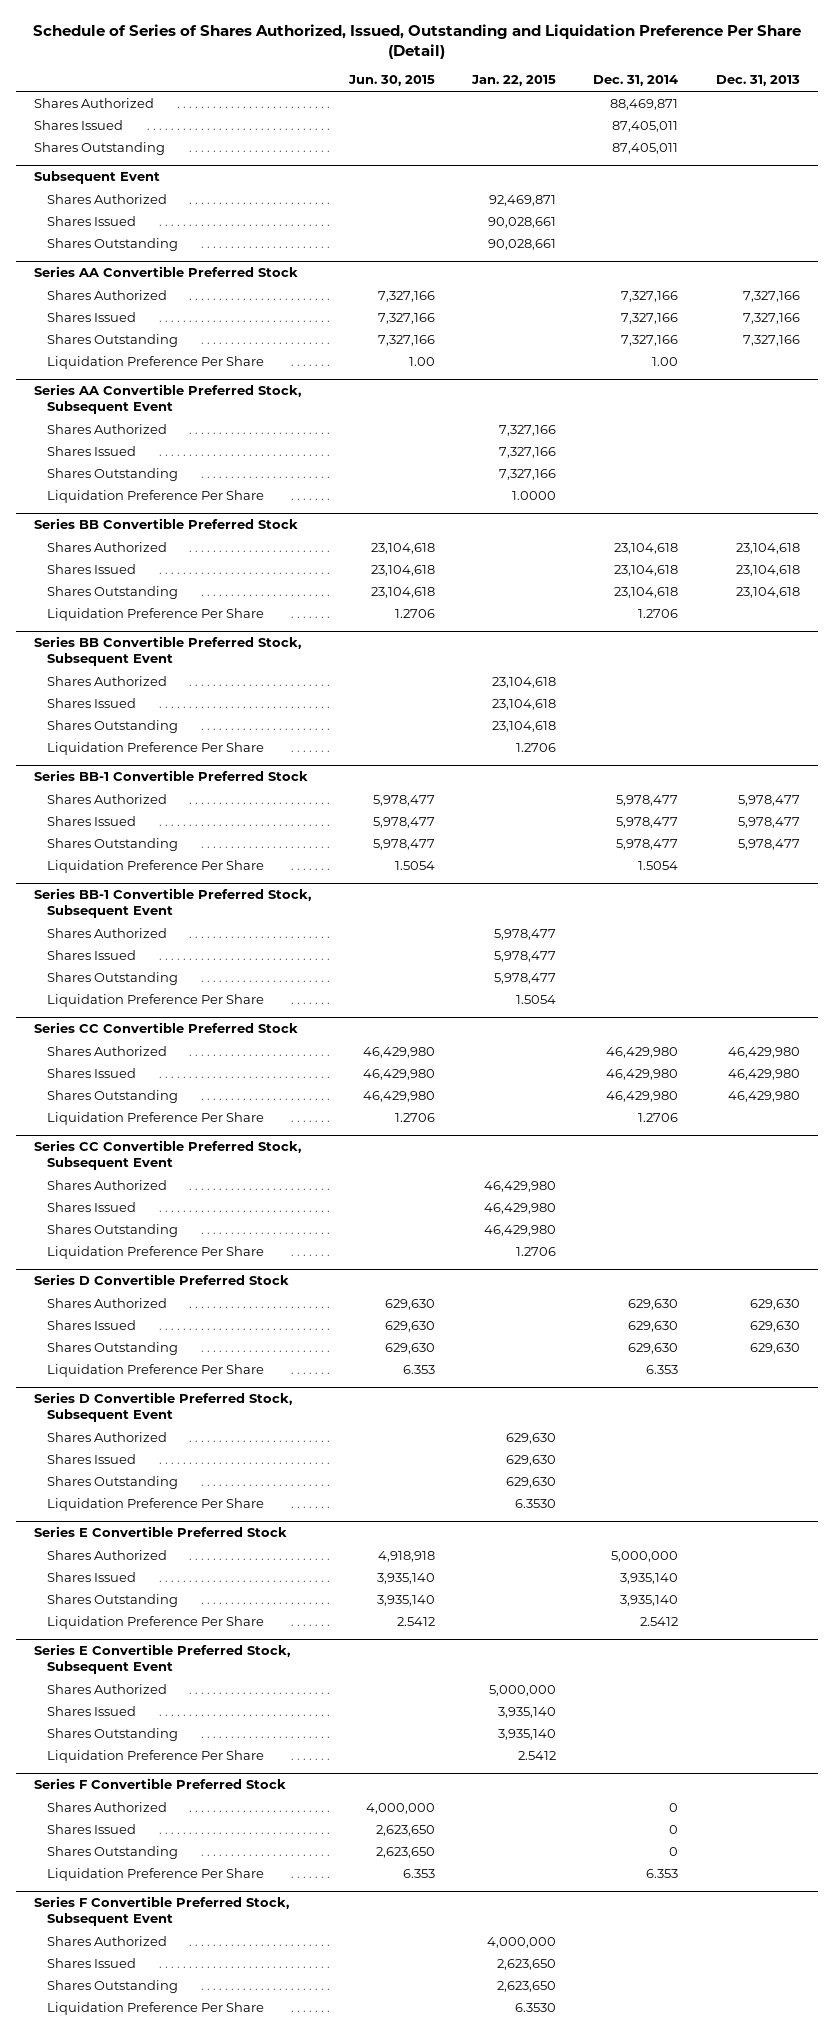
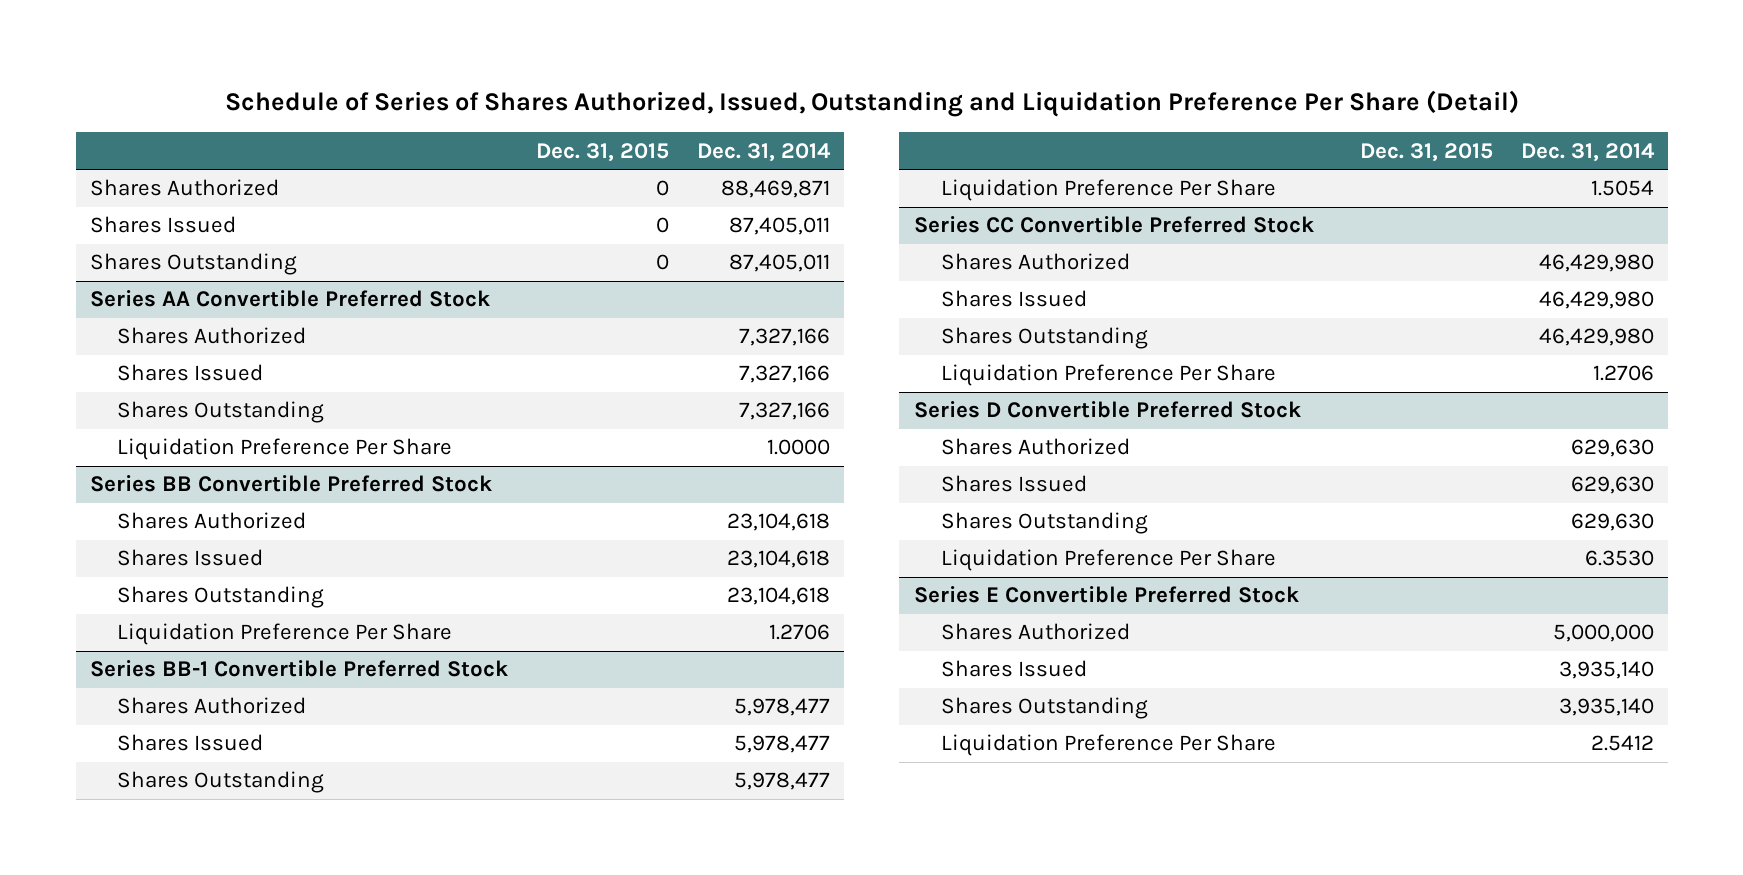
[347,75,435,87] Jun. 30, 2015 -> none
[470,75,556,87] Jan. 22, 2015 -> none
[715,75,800,87] Dec. 31, 2013 -> none
none -> [535,142,669,162] Dec. 31, 2015
[34,171,161,185] Subsequent Event -> none
[46,193,167,204] Shares Authorized -> none
[46,215,136,226] Shares Issued -> none
[46,237,178,251] Shares Outstanding -> none
[34,384,302,415] Series AA Convertible Preferred Stock, Subsequent Event -> none
[46,423,167,434] Shares Authorized -> none
[46,445,136,456] Shares Issued -> none
[46,467,178,481] Shares Outstanding -> none
[46,489,264,503] Liquidation Preference Per Share -> none
[652,356,679,366] 1.00 -> [766,439,830,456] 1.0000
[34,636,302,667] Series BB Convertible Preferred Stock, Subsequent Event -> none
[46,675,167,686] Shares Authorized -> none
[46,697,136,708] Shares Issued -> none
[46,719,178,733] Shares Outstanding -> none
[46,741,264,755] Liquidation Preference Per Share -> none
[34,888,312,919] Series BB-1 Convertible Preferred Stock, Subsequent Event -> none
[46,927,167,938] Shares Authorized -> none
[46,949,136,960] Shares Issued -> none
[46,971,178,985] Shares Outstanding -> none
[46,993,264,1007] Liquidation Preference Per Share -> none
[34,1140,302,1171] Series CC Convertible Preferred Stock, Subsequent Event -> none
[46,1179,167,1190] Shares Authorized -> none
[46,1201,136,1212] Shares Issued -> none
[46,1223,178,1237] Shares Outstanding -> none
[46,1245,264,1259] Liquidation Preference Per Share -> none
[34,1392,293,1423] Series D Convertible Preferred Stock, Subsequent Event -> none
[46,1431,167,1442] Shares Authorized -> none
[46,1453,136,1464] Shares Issued -> none
[46,1475,178,1489] Shares Outstanding -> none
[46,1497,264,1511] Liquidation Preference Per Share -> none
[646,1364,679,1374] 6.353 -> [1584,550,1654,567] 6.3530
[34,1644,291,1675] Series E Convertible Preferred Stock, Subsequent Event -> none
[46,1683,167,1694] Shares Authorized -> none
[46,1705,136,1716] Shares Issued -> none
[46,1727,178,1741] Shares Outstanding -> none
[46,1749,264,1763] Liquidation Preference Per Share -> none
[34,1778,287,1790] Series F Convertible Preferred Stock -> none
[46,1801,167,1812] Shares Authorized -> none
[46,1823,136,1834] Shares Issued -> none
[46,1845,178,1859] Shares Outstanding -> none
[46,1867,264,1881] Liquidation Preference Per Share -> none
[34,1896,290,1927] Series F Convertible Preferred Stock, Subsequent Event -> none
[46,1935,167,1946] Shares Authorized -> none
[46,1957,136,1968] Shares Issued -> none
[46,1979,178,1993] Shares Outstanding -> none
[46,2001,264,2015] Liquidation Preference Per Share -> none

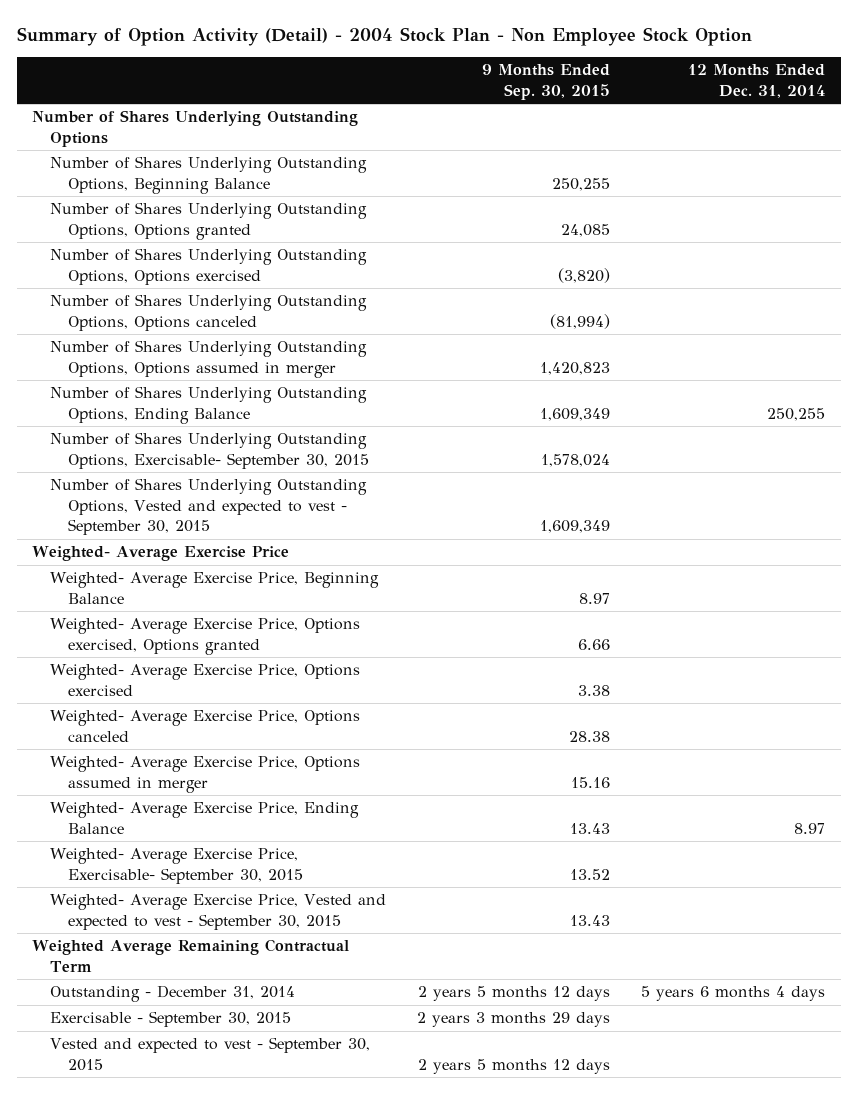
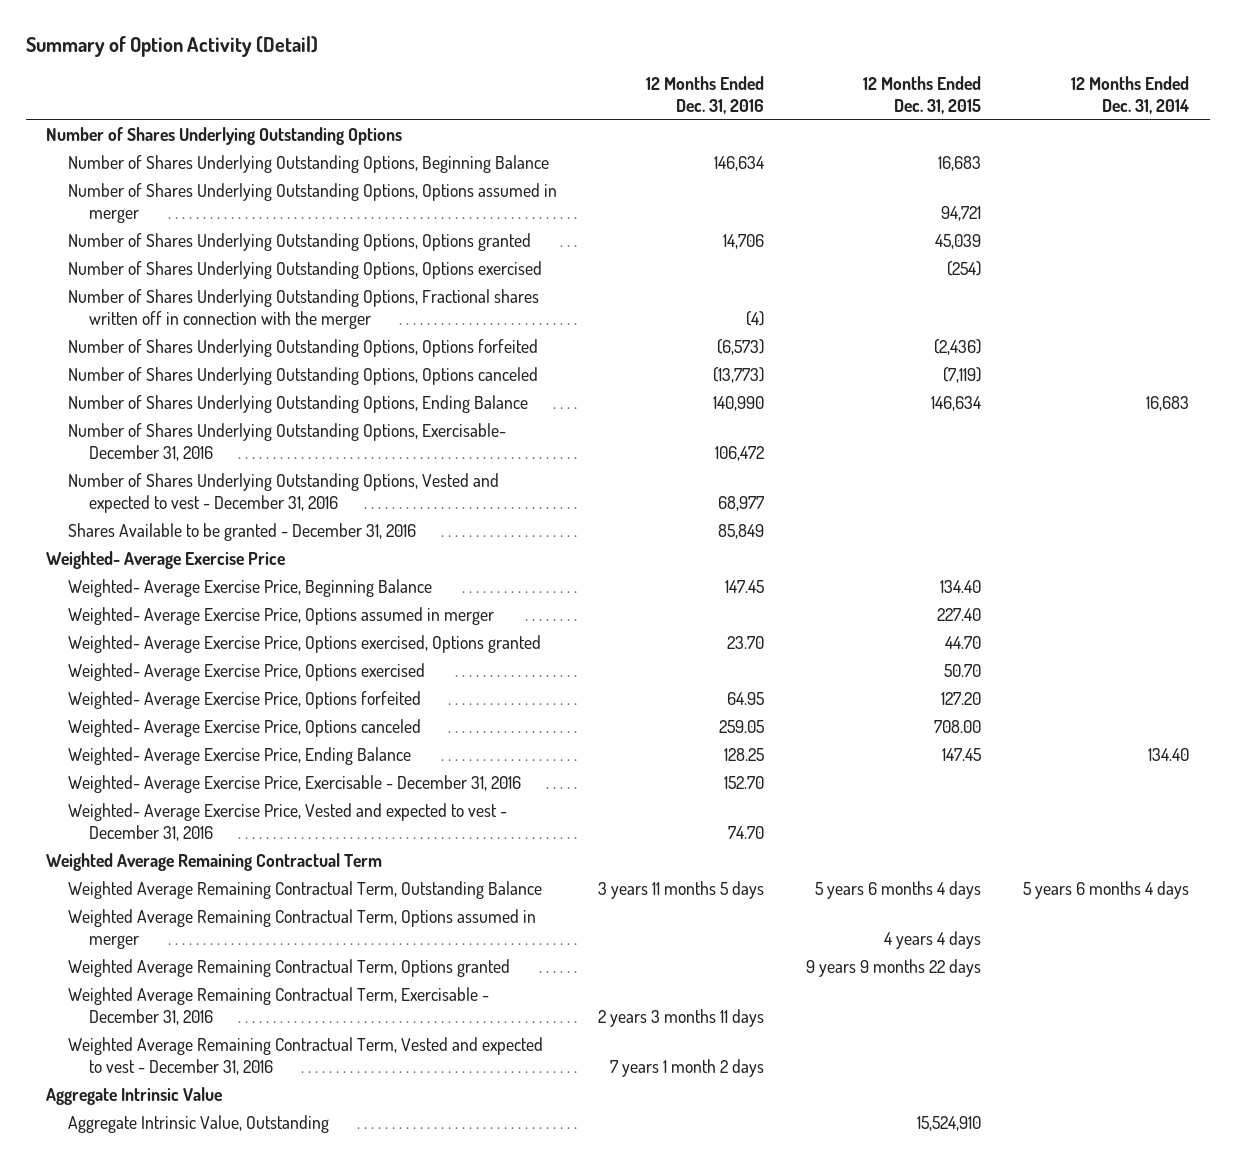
[16,27,752,47] Summary of Option Activity (Detail) - 2004 Stock Plan - Non Employee Stock Option -> [25,36,318,58] Summary of Option Activity (Detail)
[481,64,610,100] 9 Months Ended Sep. 30, 2015 -> none
none -> [646,76,765,115] 12 Months Ended Dec. 31, 2016
none -> [863,76,982,115] 12 Months Ended Dec. 31, 2015
[49,340,367,378] Number of Shares Underlying Outstanding Options, Options assumed in merger -> [67,183,557,224] Number of Shares Underlying Outstanding Options, Options assumed in merger
none -> [67,289,539,330] Number of Shares Underlying Outstanding Options, Fractional shares written off in connection with the merger
none -> [67,339,538,358] Number of Shares Underlying Outstanding Options, Options forfeited
[766,407,825,421] 250,255 -> [1145,396,1189,412] 16,683
[49,432,369,469] Number of Shares Underlying Outstanding Options, Exercisable- September 30, 2015 -> [67,423,506,462] Number of Shares Underlying Outstanding Options, Exercisable- December 31, 2016
[49,478,367,536] Number of Shares Underlying Outstanding Options, Vested and expected to vest - September 30, 2015 -> [67,473,499,514] Number of Shares Underlying Outstanding Options, Vested and expected to vest - December 31, 2016
none -> [67,523,416,542] Shares Available to be granted - December 31, 2016
[49,756,360,793] Weighted- Average Exercise Price, Options assumed in merger -> [67,607,494,626] Weighted- Average Exercise Price, Options assumed in merger
none -> [67,691,421,710] Weighted- Average Exercise Price, Options forfeited
[793,822,825,834] 8.97 -> [1147,748,1189,762] 134.40
[49,848,303,884] Weighted- Average Exercise Price, Exercisable- September 30, 2015 -> [67,775,521,794] Weighted- Average Exercise Price, Exercisable - December 31, 2016
[49,894,386,930] Weighted- Average Exercise Price, Vested and expected to vest - September 30, 2015 -> [67,803,507,842] Weighted- Average Exercise Price, Vested and expected to vest - December 31, 2016
[49,985,295,1003] Outstanding - December 31, 2014 -> [67,881,542,900] Weighted Average Remaining Contractual Term, Outstanding Balance
none -> [67,909,536,950] Weighted Average Remaining Contractual Term, Options assumed in merger
none -> [67,959,510,978] Weighted Average Remaining Contractual Term, Options granted
[49,1011,291,1028] Exercisable - September 30, 2015 -> [67,987,489,1026] Weighted Average Remaining Contractual Term, Exercisable - December 31, 2016
[49,1037,370,1071] Vested and expected to vest - September 30, 2015 -> [67,1037,543,1076] Weighted Average Remaining Contractual Term, Vested and expected to vest - December 31, 2016
none -> [46,1087,223,1106] Aggregate Intrinsic Value
none -> [67,1115,329,1134] Aggregate Intrinsic Value, Outstanding

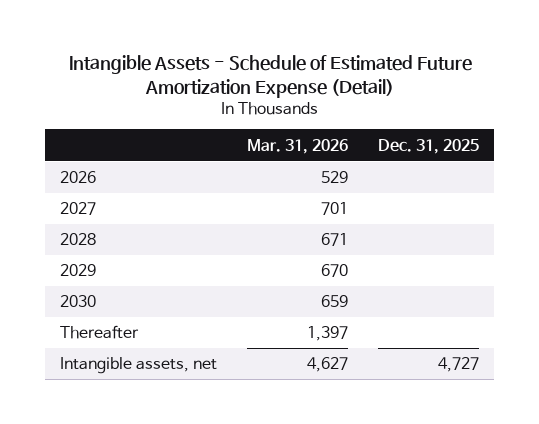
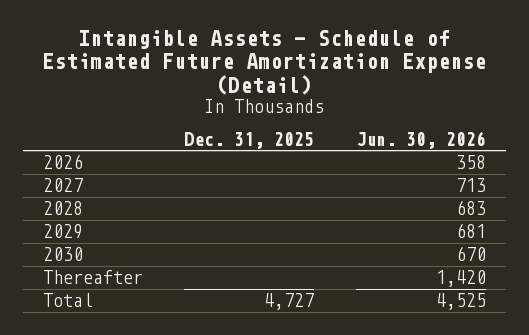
[247,138,349,154] Mar. 31, 2026 -> none
none -> [355,131,486,150] Jun. 30, 2026
[59,357,217,375] Intangible assets, net -> [43,293,94,308] Total

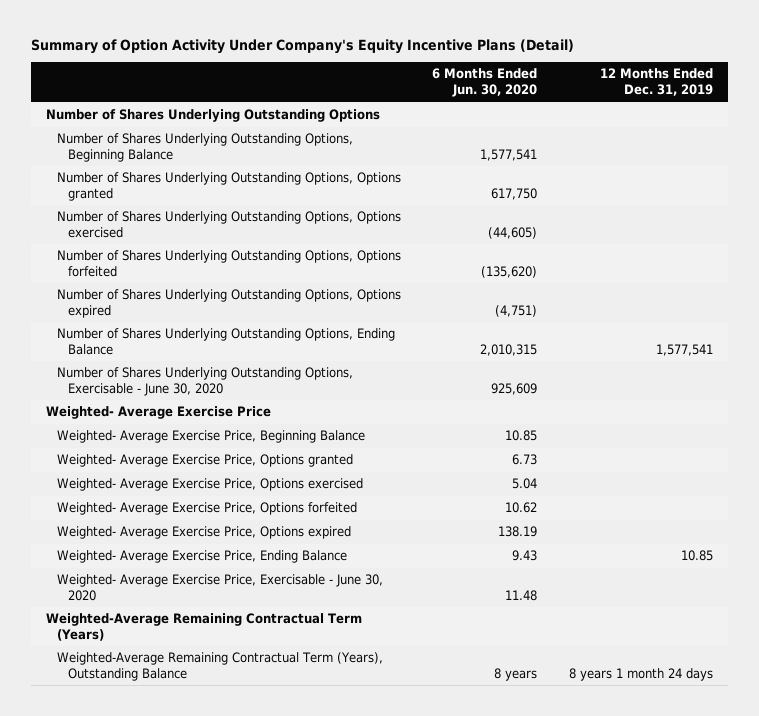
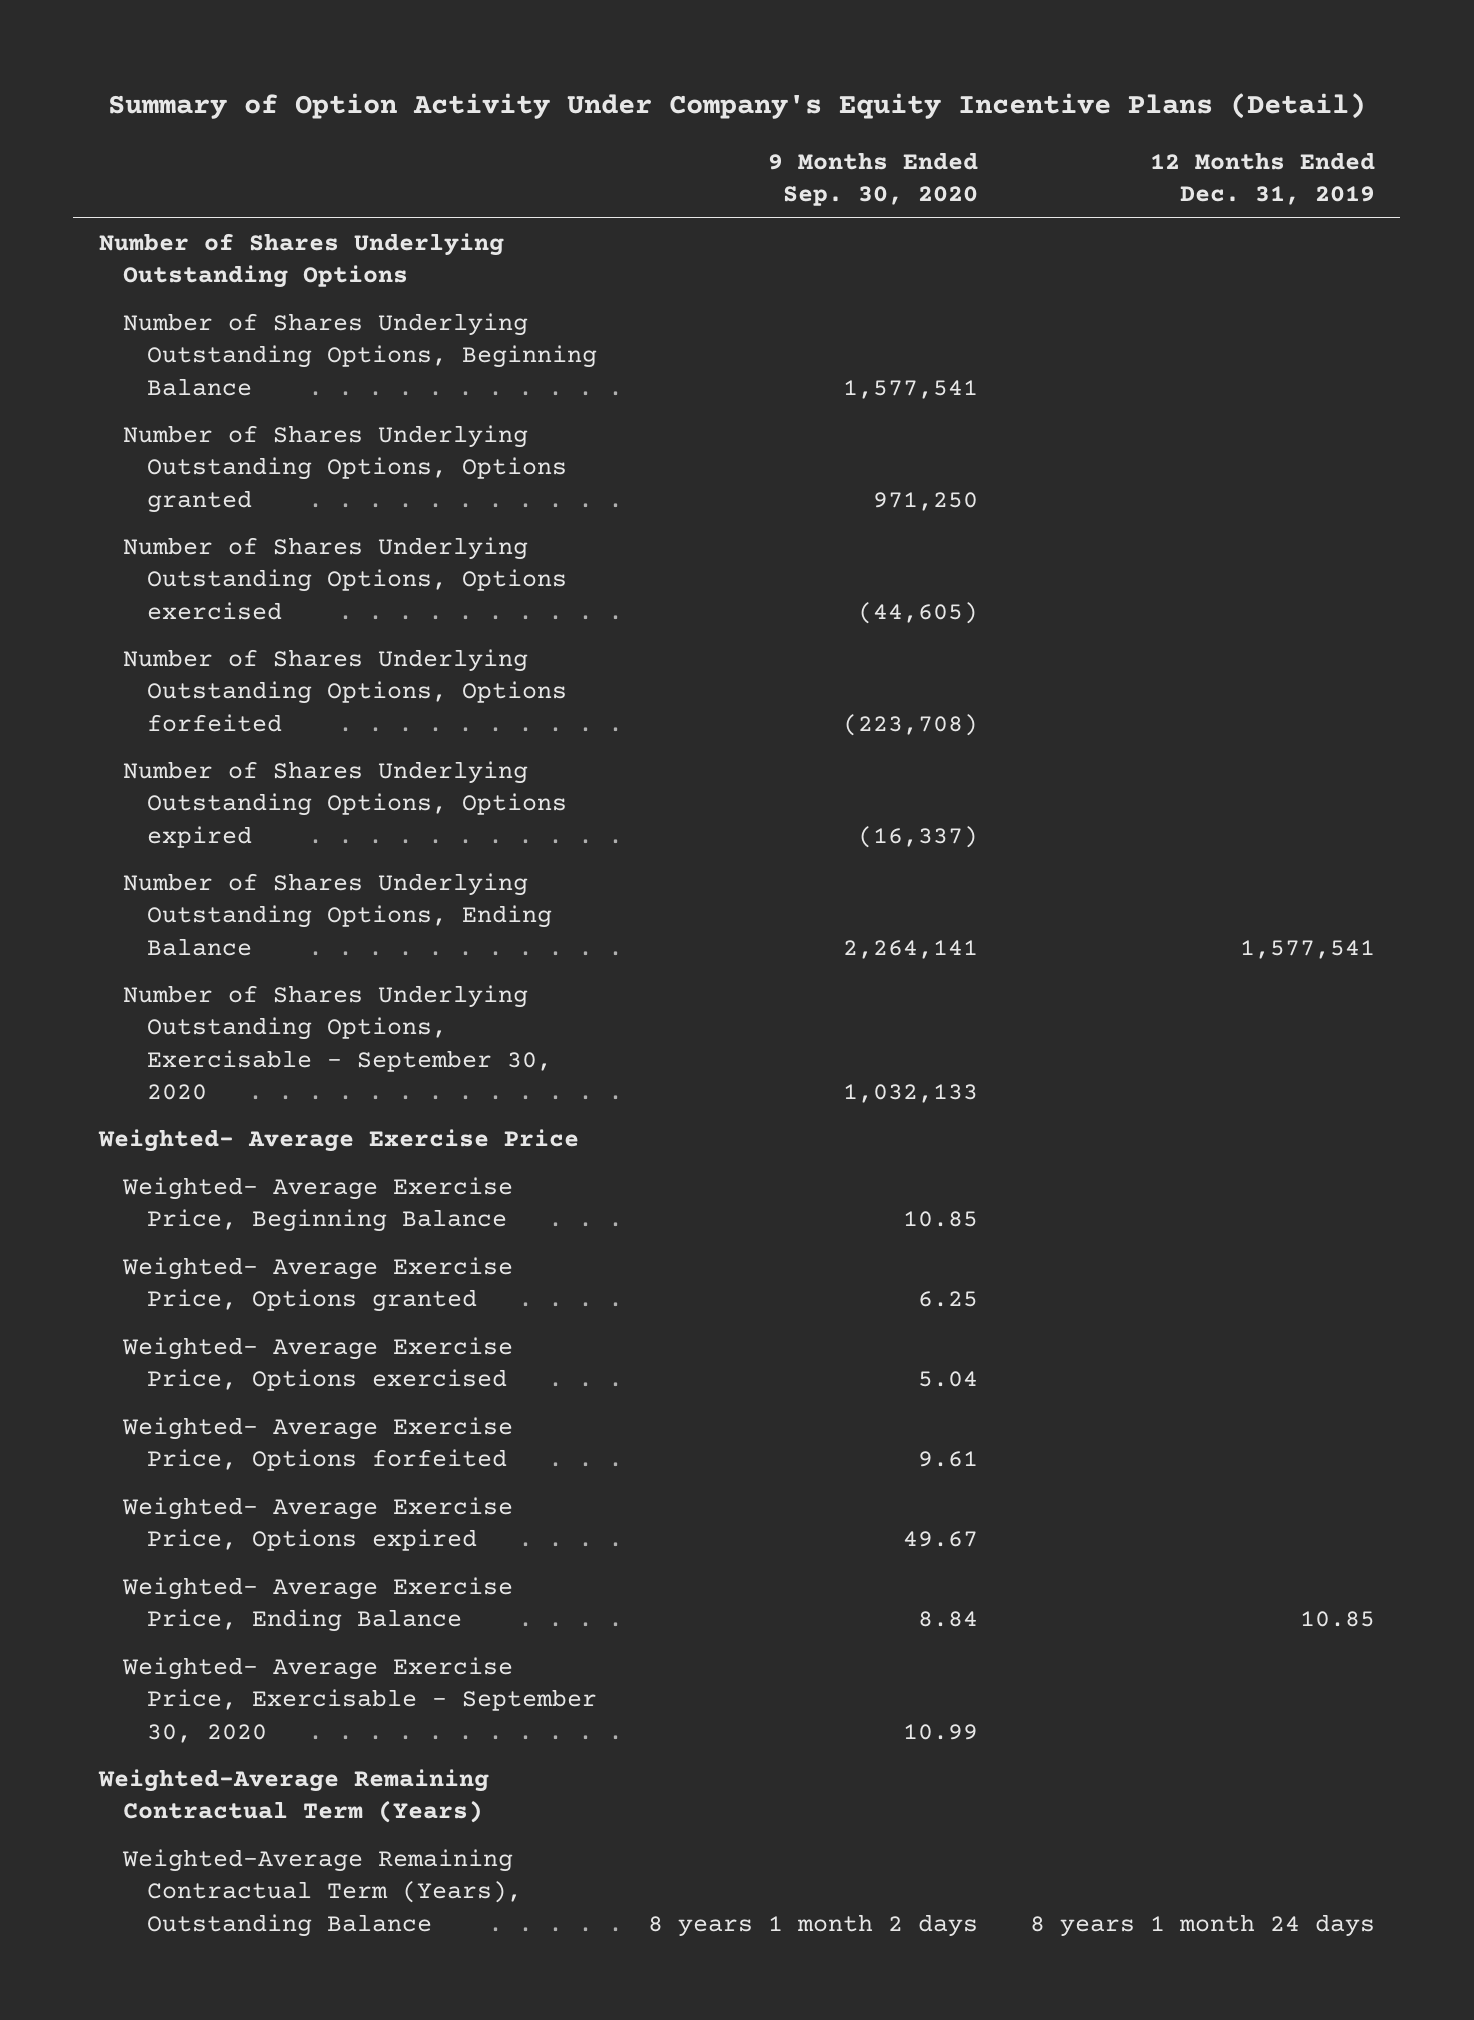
[432,68,538,98] 6 Months Ended Jun. 30, 2020 -> none
none -> [768,152,979,207] 9 Months Ended Sep. 30, 2020
[56,367,353,397] Number of Shares Underlying Outstanding Options, Exercisable - June 30, 2020 -> [123,985,553,1100] Number of Shares Underlying Outstanding Options, Exercisable - September 30, 2020
[56,574,383,602] Weighted- Average Exercise Price, Exercisable - June 30, 2020 -> [122,1657,598,1743] Weighted- Average Exercise Price, Exercisable - September 30, 2020

